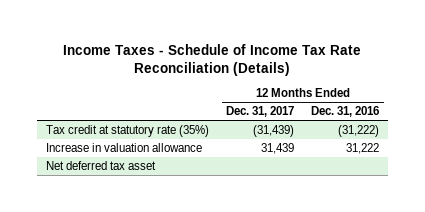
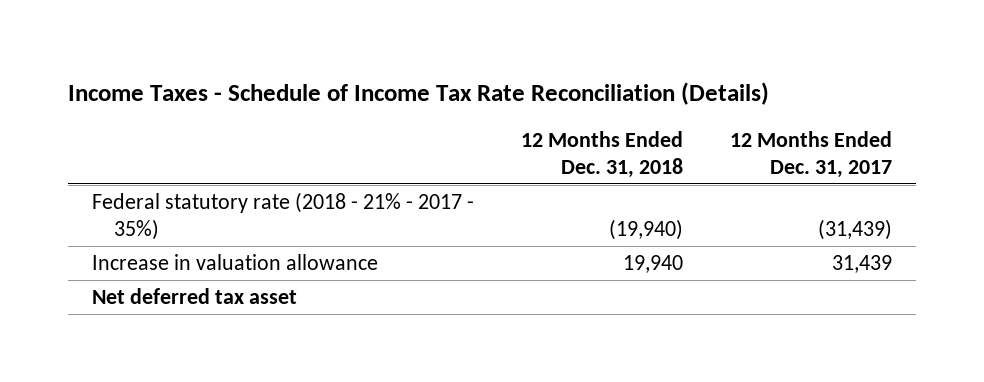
[311,106,380,118] Dec. 31, 2016 -> none
none -> [520,130,683,179] 12 Months Ended Dec. 31, 2018
[45,124,209,137] Tax credit at statutory rate (35%) -> [91,191,474,241] Federal statutory rate (2018 - 21% - 2017 - 35%)

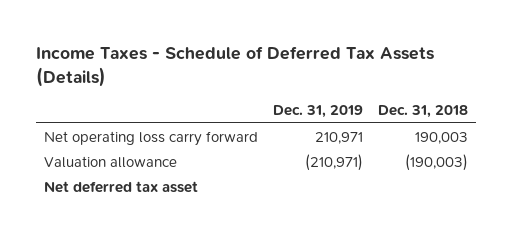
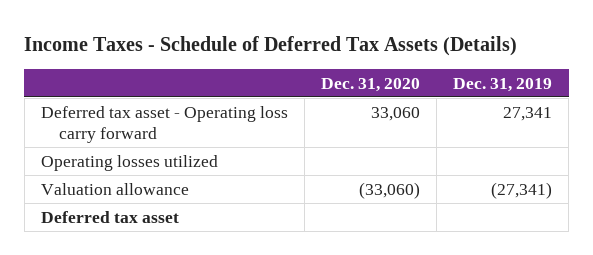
[378,105,469,119] Dec. 31, 2018 -> none
none -> [320,77,420,92] Dec. 31, 2020
[43,130,258,146] Net operating loss carry forward -> [40,105,288,143] Deferred tax asset - Operating loss carry forward
[314,131,363,144] 210,971 -> [503,106,553,121] 27,341
none -> [40,154,218,171] Operating losses utilized
[304,153,363,171] (210,971) -> [491,181,553,199] (27,341)
[43,180,198,193] Net deferred tax asset -> [40,210,179,223] Deferred tax asset

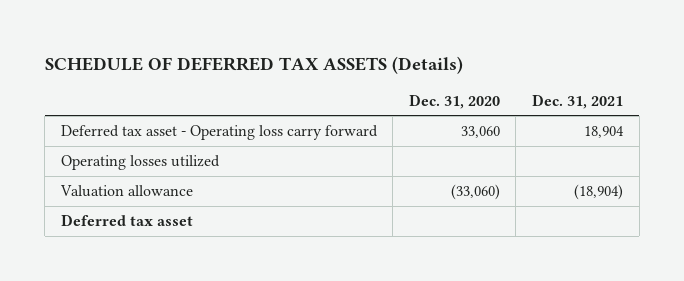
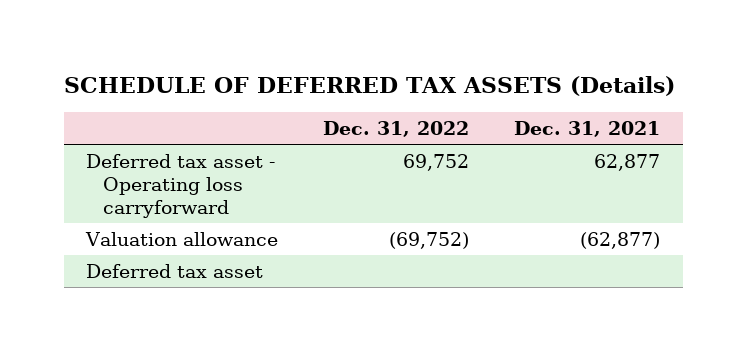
[408,93,500,109] Dec. 31, 2020 -> none
none -> [323,121,470,138] Dec. 31, 2022
[60,155,220,171] Operating losses utilized -> none
[60,125,378,141] Deferred tax asset - Operating loss carry forward -> [86,153,276,219] Deferred tax asset - Operating loss carryforward
[584,126,625,139] 18,904 -> [594,153,661,171] 62,877
[574,184,624,201] (18,904) -> [580,231,661,249] (62,877)

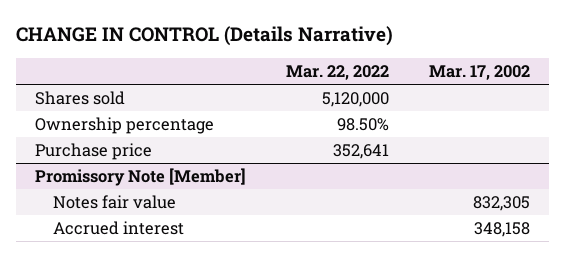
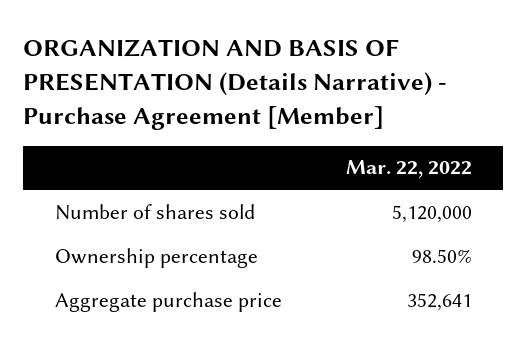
[15,26,393,47] CHANGE IN CONTROL (Details Narrative) -> [22,39,447,130] ORGANIZATION AND BASIS OF PRESENTATION (Details Narrative) - Purchase Agreement [Member]
[428,65,530,81] Mar. 17, 2002 -> none
[35,91,126,106] Shares sold -> [54,203,255,220] Number of shares sold
[35,168,247,187] Promissory Note [Member] -> none
[52,195,176,210] Notes fair value -> none
[52,221,184,236] Accrued interest -> none
[35,143,153,161] Purchase price -> [54,291,282,312] Aggregate purchase price

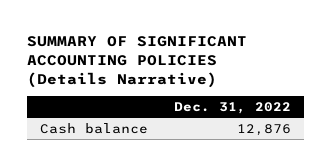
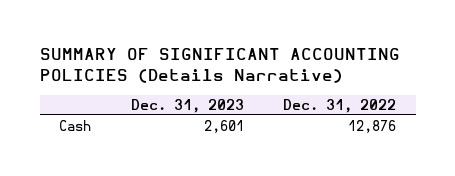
none -> [130,98,244,113] Dec. 31, 2023
[39,122,148,134] Cash balance -> [59,119,92,131] Cash

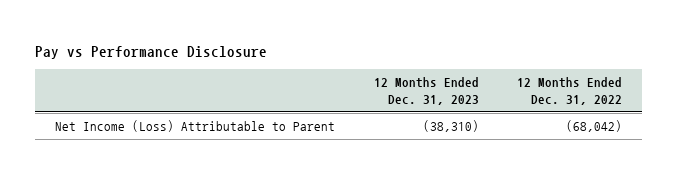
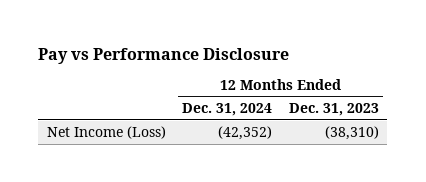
[517,76,623,105] 12 Months Ended Dec. 31, 2022 -> none
none -> [182,103,273,117] Dec. 31, 2024
[54,120,335,133] Net Income (Loss) Attributable to Parent -> [46,126,166,140] Net Income (Loss)

